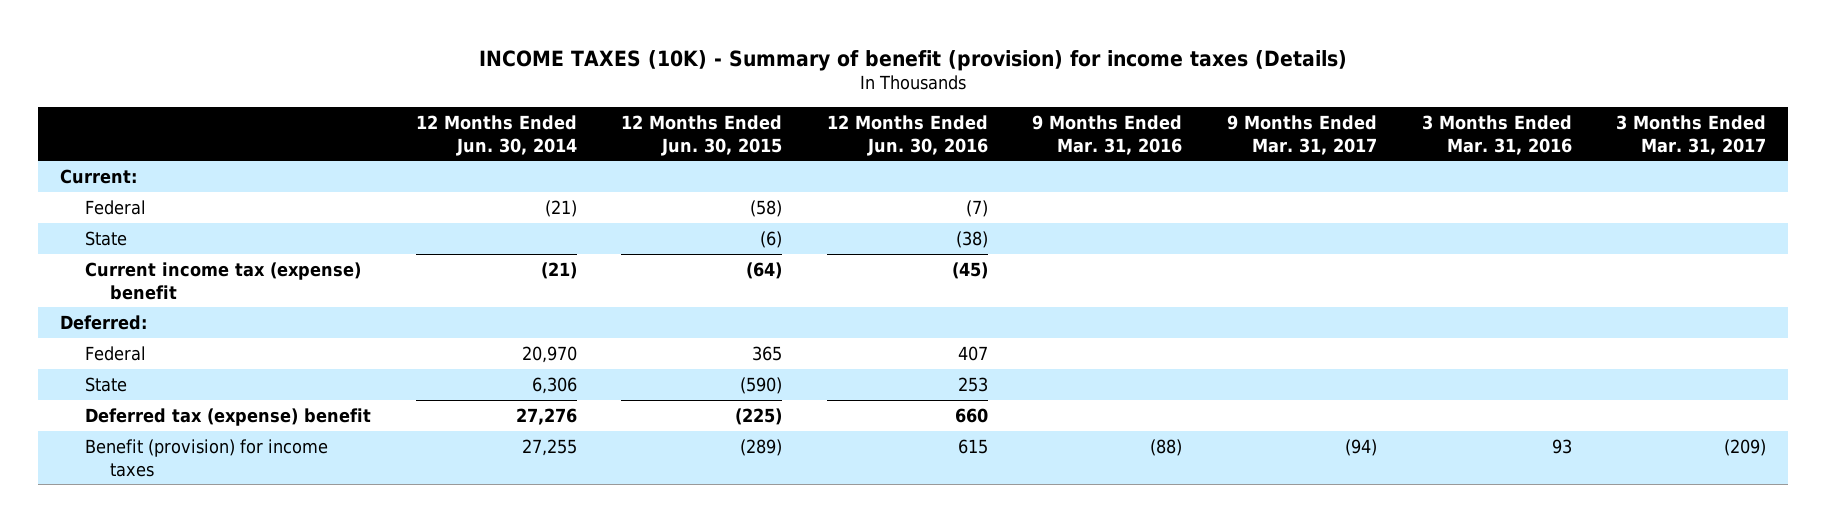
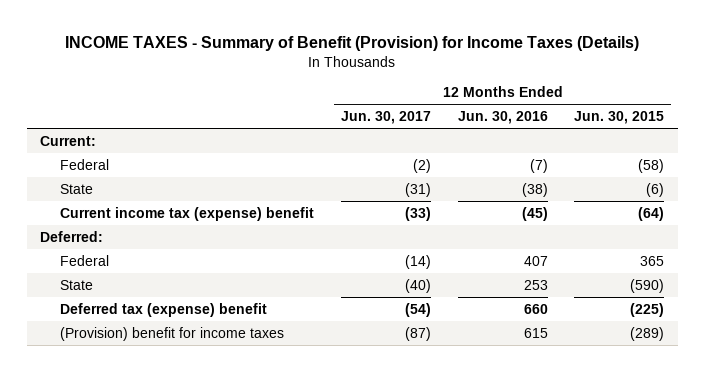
[479,49,1348,71] INCOME TAXES (10K) - Summary of benefit (provision) for income taxes (Details) -> [65,36,640,52] INCOME TAXES - Summary of Benefit (Provision) for Income Taxes (Details)
[415,114,577,156] 12 Months Ended Jun. 30, 2014 -> none
[1032,114,1183,155] 9 Months Ended Mar. 31, 2016 -> none
[1227,114,1378,155] 9 Months Ended Mar. 31, 2017 -> none
[1421,114,1572,155] 3 Months Ended Mar. 31, 2016 -> none
[1616,114,1767,155] 3 Months Ended Mar. 31, 2017 -> none
none -> [340,110,431,124] Jun. 30, 2017
[85,438,329,477] Benefit (provision) for income taxes -> [60,326,285,341] (Provision) benefit for income taxes

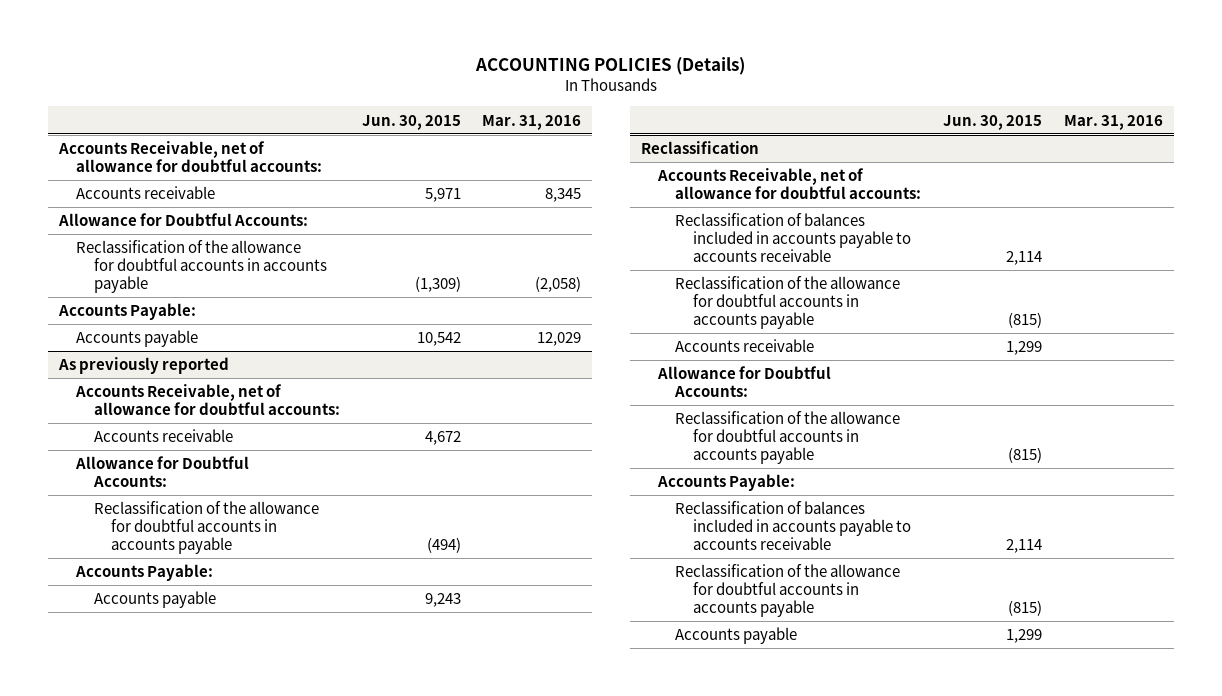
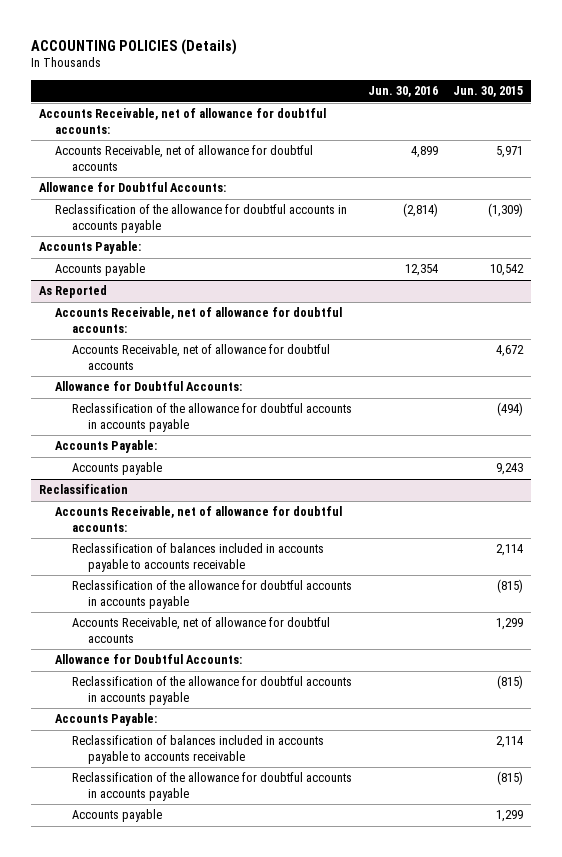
[482,114,582,130] Mar. 31, 2016 -> none
none -> [367,86,438,98] Jun. 30, 2016
[76,186,216,200] Accounts receivable -> [55,145,314,171] Accounts Receivable, net of allowance for doubtful accounts
[57,357,229,375] As previously reported -> [39,285,108,299] As Reported
[93,429,233,443] Accounts receivable -> [71,344,330,370] Accounts Receivable, net of allowance for doubtful accounts
[675,339,815,353] Accounts receivable -> [71,617,330,643] Accounts Receivable, net of allowance for doubtful accounts

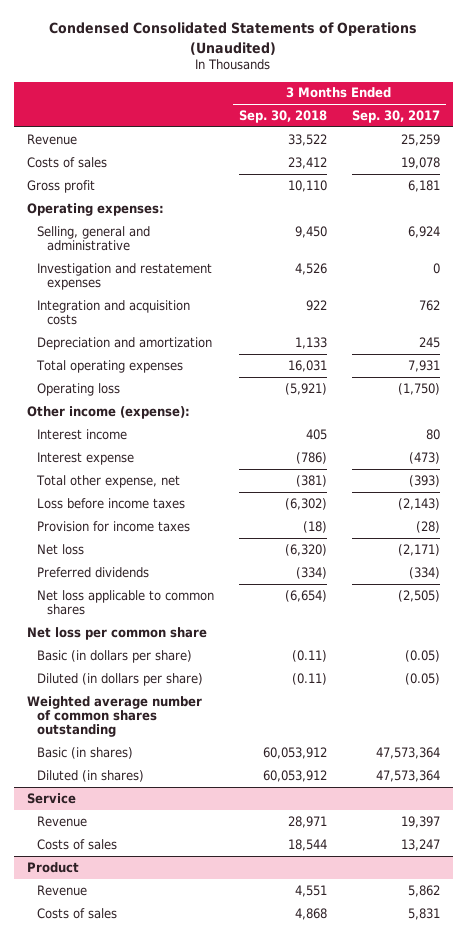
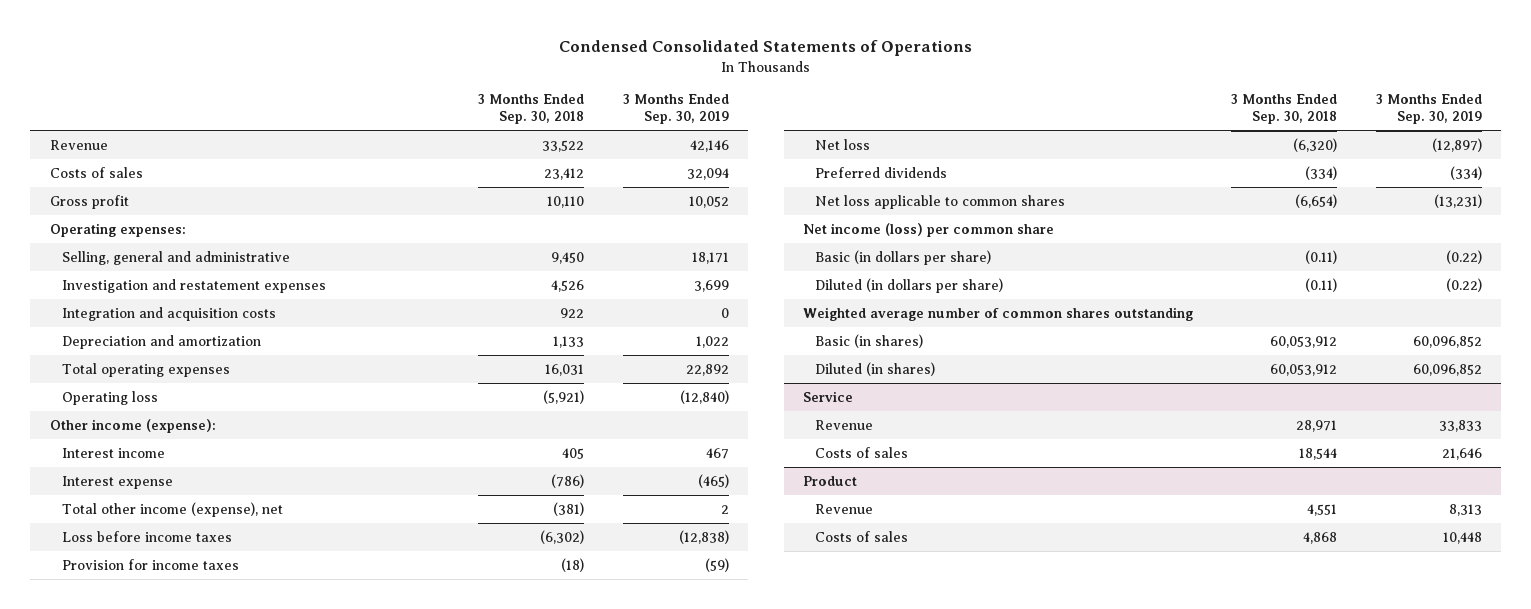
[49,22,418,55] Condensed Consolidated Statements of Operations (Unaudited) -> [558,40,972,57] Condensed Consolidated Statements of Operations
[351,109,440,123] Sep. 30, 2017 -> none
none -> [622,94,729,125] 3 Months Ended Sep. 30, 2019
[35,474,180,488] Total other expense, net -> [61,501,283,517] Total other income (expense), net
[26,626,207,640] Net loss per common share -> [802,222,1054,237] Net income (loss) per common share

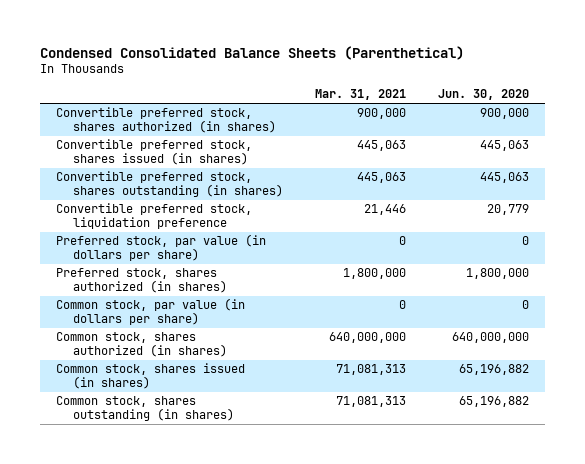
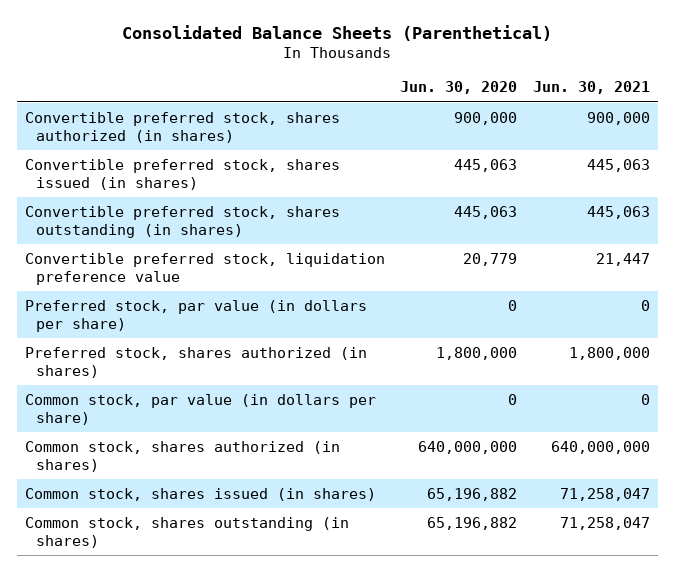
[39,45,464,60] Condensed Consolidated Balance Sheets (Parenthetical) -> [122,25,553,42] Consolidated Balance Sheets (Parenthetical)
[315,89,407,101] Mar. 31, 2021 -> none
none -> [532,81,650,95] Jun. 30, 2021
[55,203,252,230] Convertible preferred stock, liquidation preference -> [24,252,385,285] Convertible preferred stock, liquidation preference value

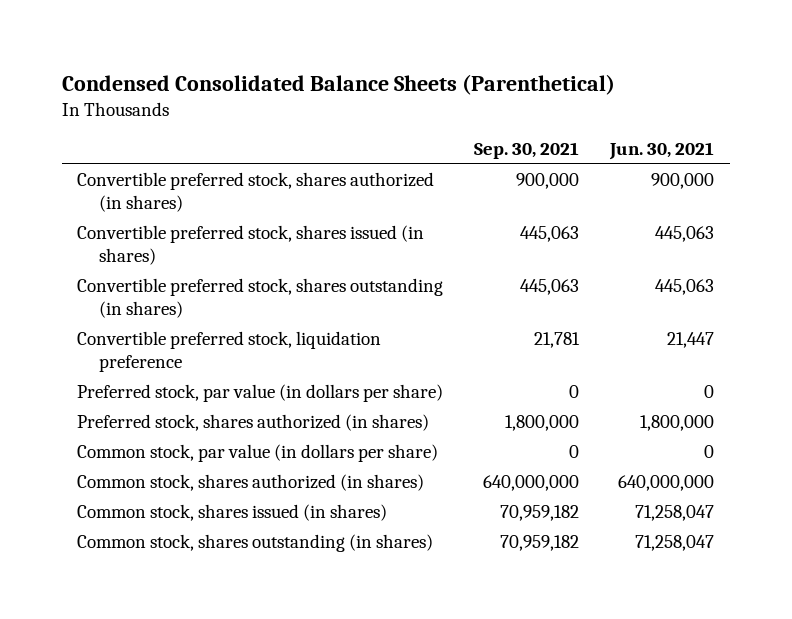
[122,25,553,42] Consolidated Balance Sheets (Parenthetical) -> [61,73,615,95] Condensed Consolidated Balance Sheets (Parenthetical)
[400,81,518,95] Jun. 30, 2020 -> none
none -> [474,142,580,160] Sep. 30, 2021
[24,252,385,285] Convertible preferred stock, liquidation preference value -> [77,331,382,372] Convertible preferred stock, liquidation preference

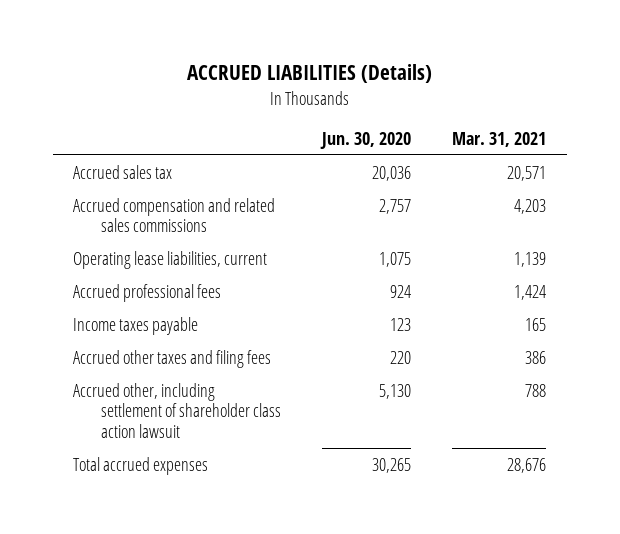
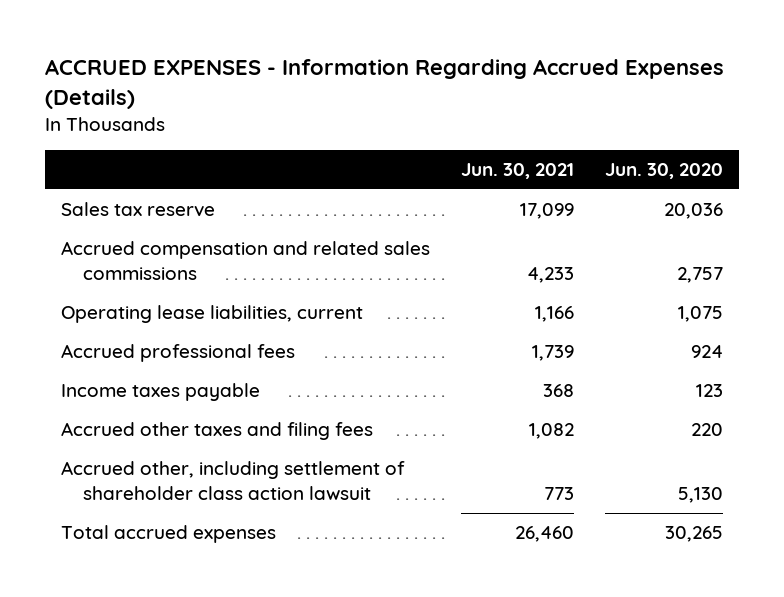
[186,64,432,84] ACCRUED LIABILITIES (Details) -> [45,58,725,109] ACCRUED EXPENSES - Information Regarding Accrued Expenses (Details)
[452,131,547,147] Mar. 31, 2021 -> none
none -> [460,163,574,180] Jun. 30, 2021
[73,164,173,179] Accrued sales tax -> [60,202,215,218] Sales tax reserve

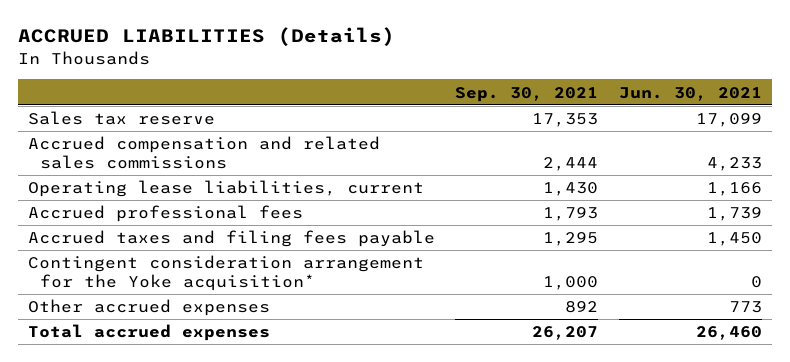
[45,58,725,109] ACCRUED EXPENSES - Information Regarding Accrued Expenses (Details) -> [18,27,396,47] ACCRUED LIABILITIES (Details)
[605,163,724,180] Jun. 30, 2020 -> none
none -> [455,86,599,102] Sep. 30, 2021
[60,422,373,441] Accrued other taxes and filing fees -> none
[60,383,260,402] Income taxes payable -> [28,230,436,248] Accrued taxes and filing fees payable
[542,384,574,398] 368 -> [706,232,762,247] 1,450
none -> [28,255,425,291] Contingent consideration arrangement for the Yoke acquisition*
[60,461,405,501] Accrued other, including settlement of shareholder class action lawsuit -> [28,299,271,317] Other accrued expenses

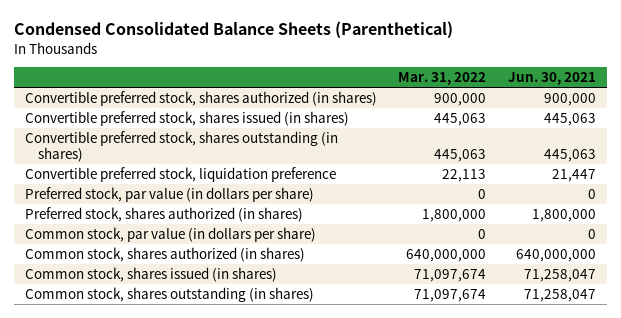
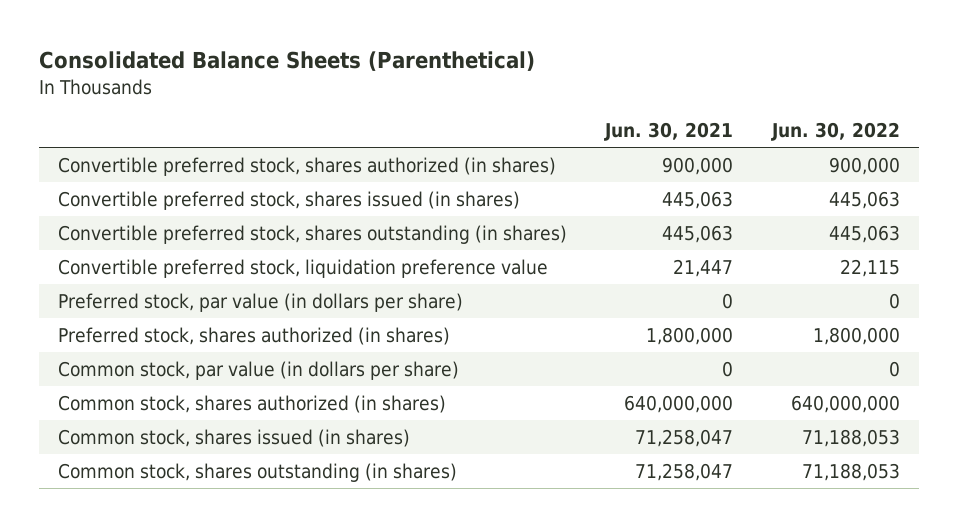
[13,21,453,39] Condensed Consolidated Balance Sheets (Parenthetical) -> [38,51,535,72] Consolidated Balance Sheets (Parenthetical)
[398,72,487,86] Mar. 31, 2022 -> none
none -> [770,122,900,142] Jun. 30, 2022
[24,166,336,182] Convertible preferred stock, liquidation preference -> [58,259,549,279] Convertible preferred stock, liquidation preference value

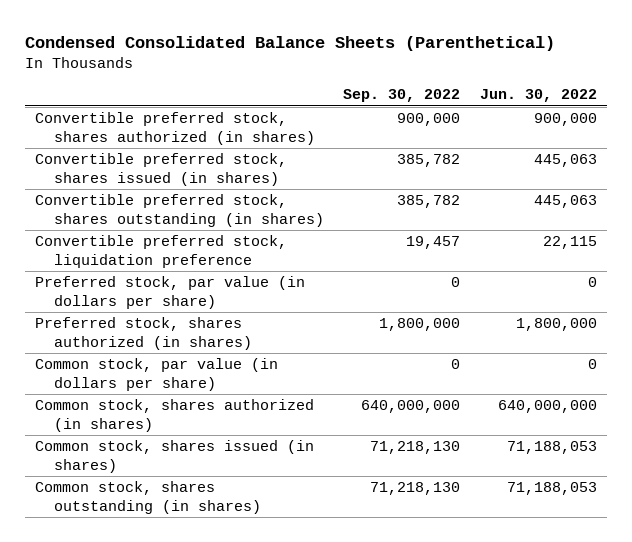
[38,51,535,72] Consolidated Balance Sheets (Parenthetical) -> [24,35,555,51] Condensed Consolidated Balance Sheets (Parenthetical)
[604,122,734,142] Jun. 30, 2021 -> none
none -> [343,89,461,103] Sep. 30, 2022
[58,259,549,279] Convertible preferred stock, liquidation preference value -> [34,235,287,268] Convertible preferred stock, liquidation preference

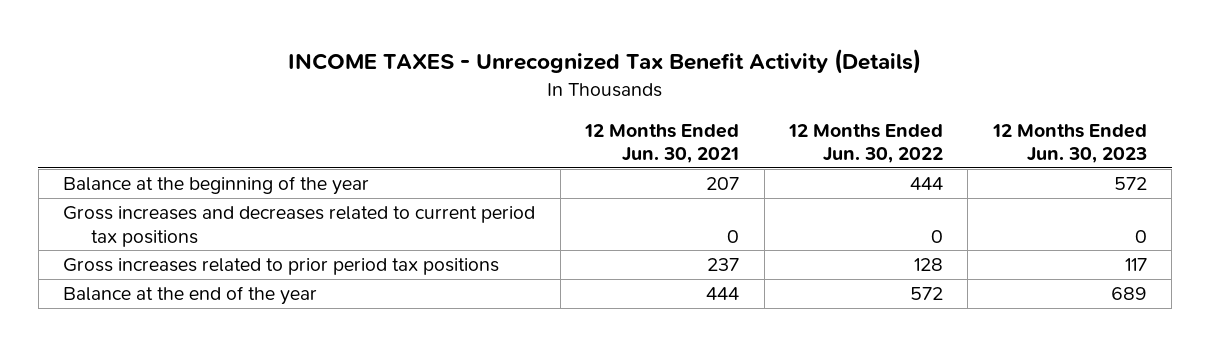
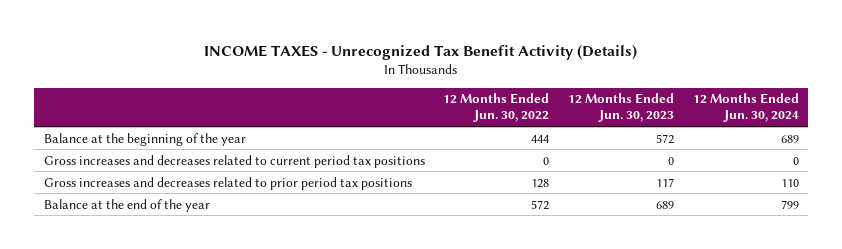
[584,123,740,164] 12 Months Ended Jun. 30, 2021 -> none
none -> [692,93,799,123] 12 Months Ended Jun. 30, 2024
[63,258,500,276] Gross increases related to prior period tax positions -> [43,176,412,190] Gross increases and decreases related to prior period tax positions

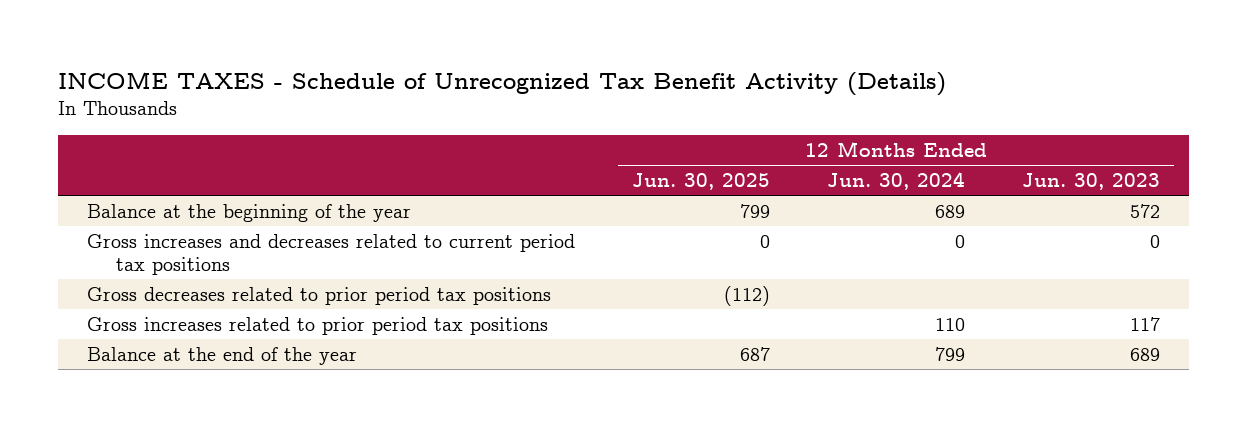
[204,44,638,60] INCOME TAXES - Unrecognized Tax Benefit Activity (Details) -> [58,71,947,96] INCOME TAXES - Schedule of Unrecognized Tax Benefit Activity (Details)
[443,93,550,123] 12 Months Ended Jun. 30, 2022 -> none
none -> [631,172,770,190] Jun. 30, 2025
none -> [86,286,551,305] Gross decreases related to prior period tax positions
[43,176,412,190] Gross increases and decreases related to prior period tax positions -> [86,316,548,335] Gross increases related to prior period tax positions

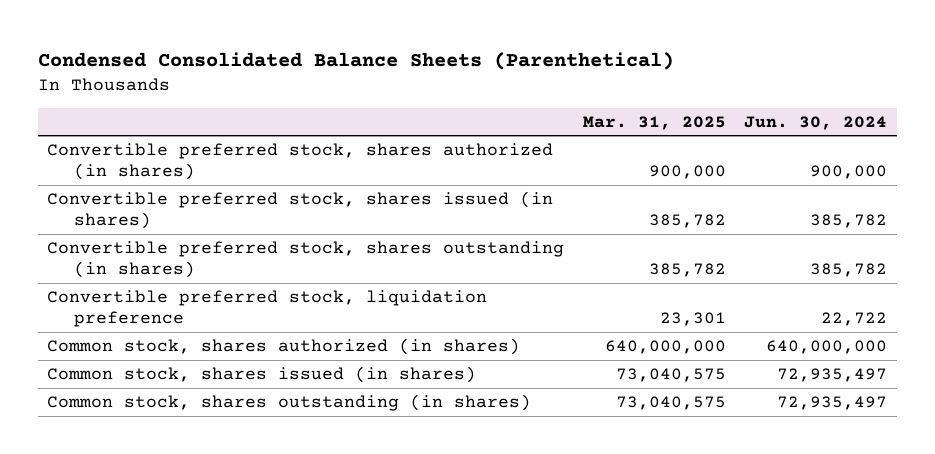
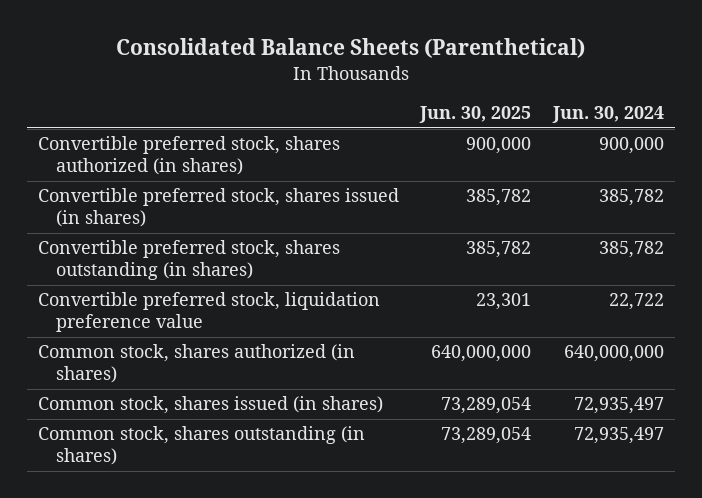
[37,51,674,70] Condensed Consolidated Balance Sheets (Parenthetical) -> [115,38,585,59] Consolidated Balance Sheets (Parenthetical)
[582,115,726,130] Mar. 31, 2025 -> none
none -> [419,106,532,124] Jun. 30, 2025
[47,290,488,328] Convertible preferred stock, liquidation preference -> [37,292,380,333] Convertible preferred stock, liquidation preference value

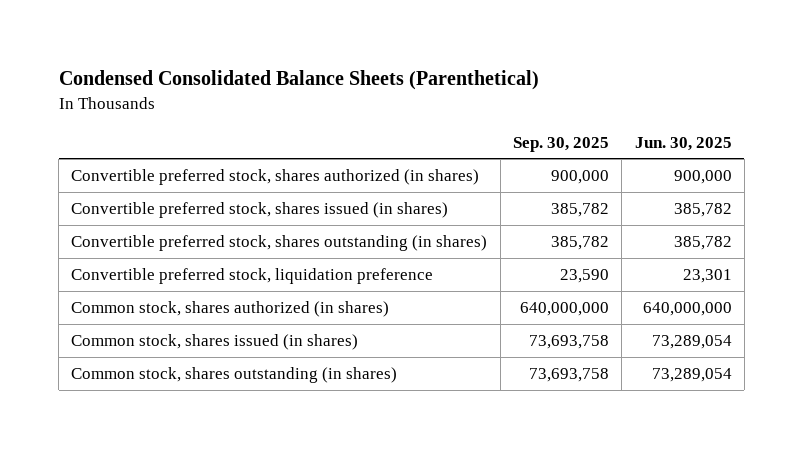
[115,38,585,59] Consolidated Balance Sheets (Parenthetical) -> [58,70,539,91] Condensed Consolidated Balance Sheets (Parenthetical)
[552,106,665,124] Jun. 30, 2024 -> none
none -> [513,136,610,152] Sep. 30, 2025
[37,292,380,333] Convertible preferred stock, liquidation preference value -> [71,267,434,284] Convertible preferred stock, liquidation preference

